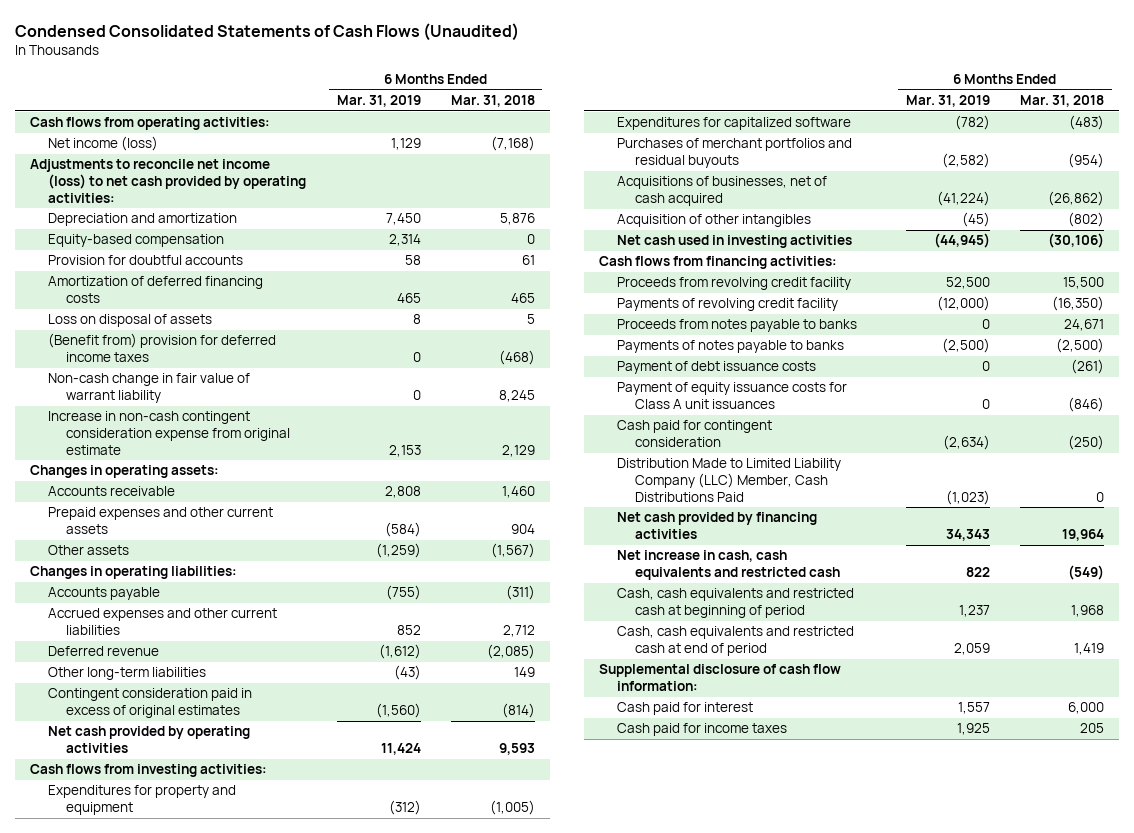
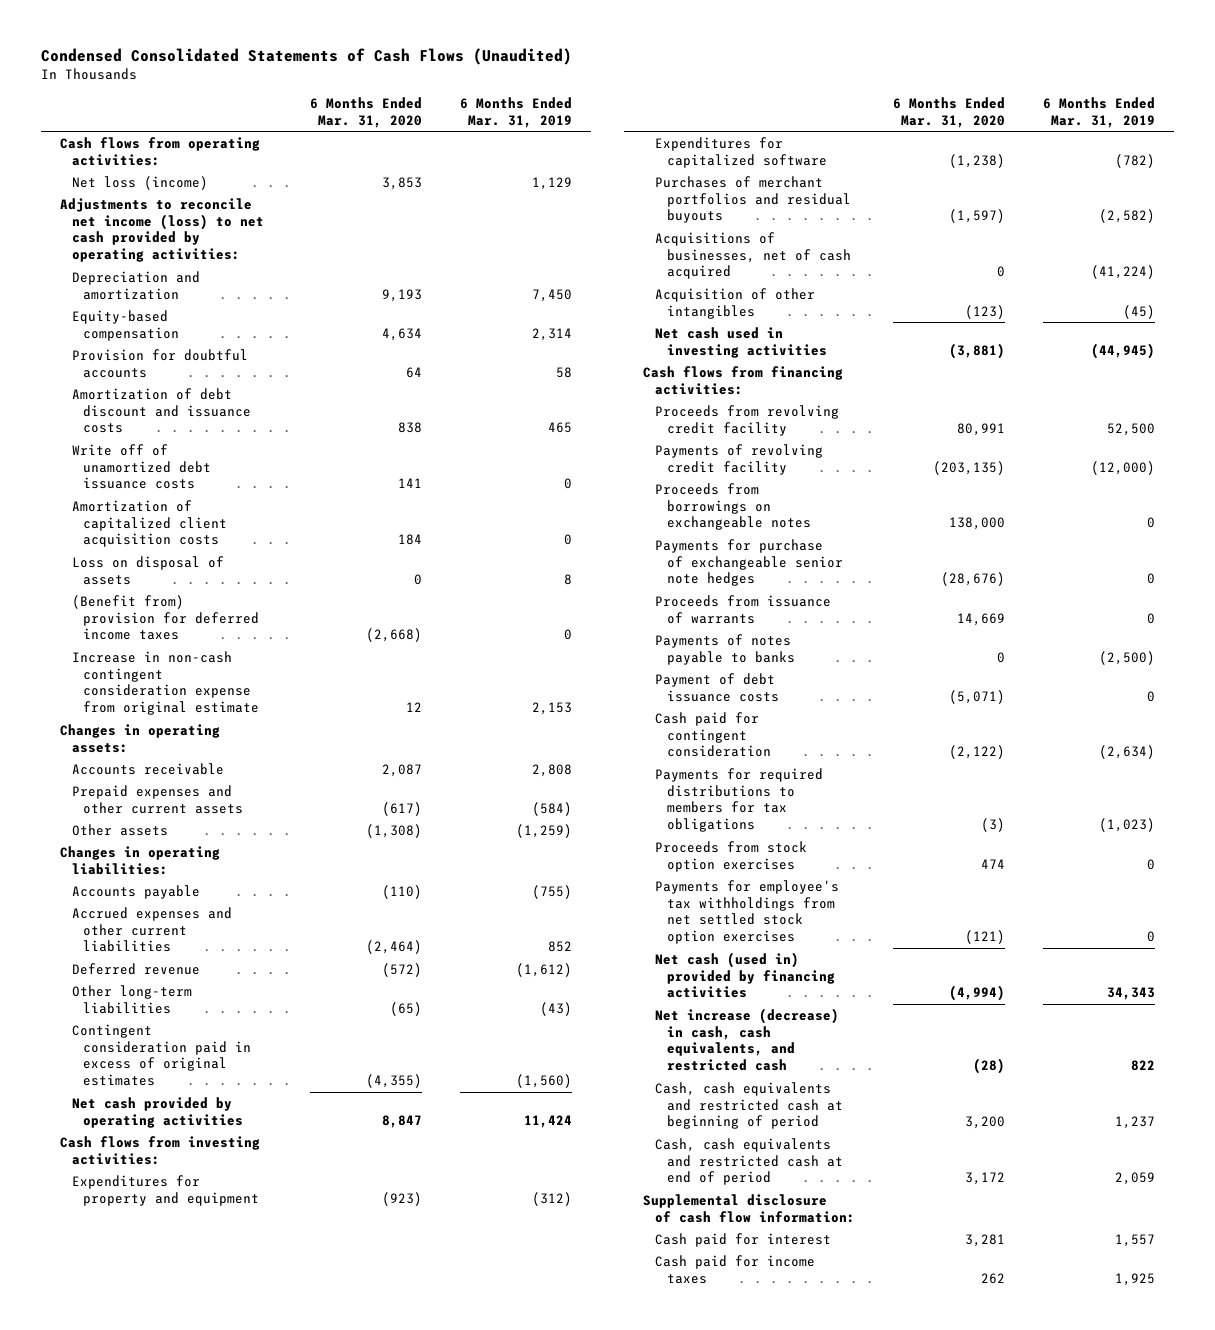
[450,95,535,108] Mar. 31, 2018 -> none
none -> [309,97,422,129] 6 Months Ended Mar. 31, 2020
[48,136,159,152] Net income (loss) -> [71,175,208,190] Net loss (income)
[48,276,264,304] Amortization of deferred financing costs -> [71,387,252,434] Amortization of debt discount and issuance costs
none -> [71,443,212,490] Write off of unamortized debt issuance costs
none -> [71,499,228,548] Amortization of capitalized client acquisition costs
[48,373,251,404] Non-cash change in fair value of warrant liability -> none
[617,319,858,333] Proceeds from notes payable to banks -> none
none -> [655,482,811,531] Proceeds from borrowings on exchangeable notes
none -> [655,538,843,587] Payments for purchase of exchangeable senior note hedges
none -> [655,594,832,624] Proceeds from issuance of warrants
[617,382,848,410] Payment of equity issuance costs for Class A unit issuances -> none
[617,458,842,502] Distribution Made to Limited Liability Company (LLC) Member, Cash Distributions Paid -> [655,767,824,833] Payments for required distributions to members for tax obligations
none -> [655,840,808,872] Proceeds from stock option exercises
none -> [655,879,840,945] Payments for employee's tax withholdings from net settled stock option exercises
[617,512,818,540] Net cash provided by financing activities -> [655,951,835,999] Net cash (used in) provided by financing activities
[617,550,841,581] Net increase in cash, cash equivalents and restricted cash -> [655,1007,840,1072] Net increase (decrease) in cash, cash equivalents, and restricted cash

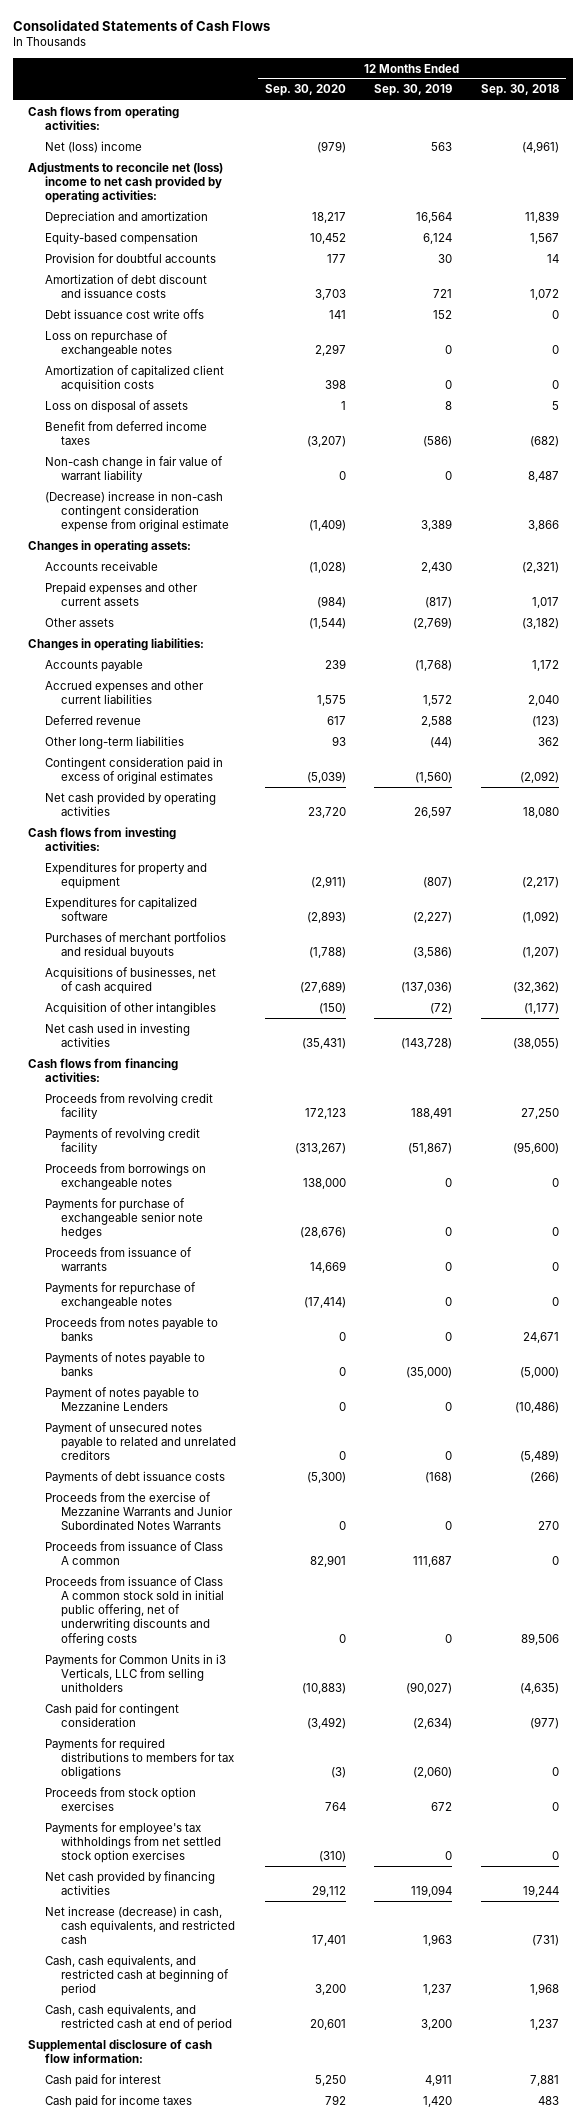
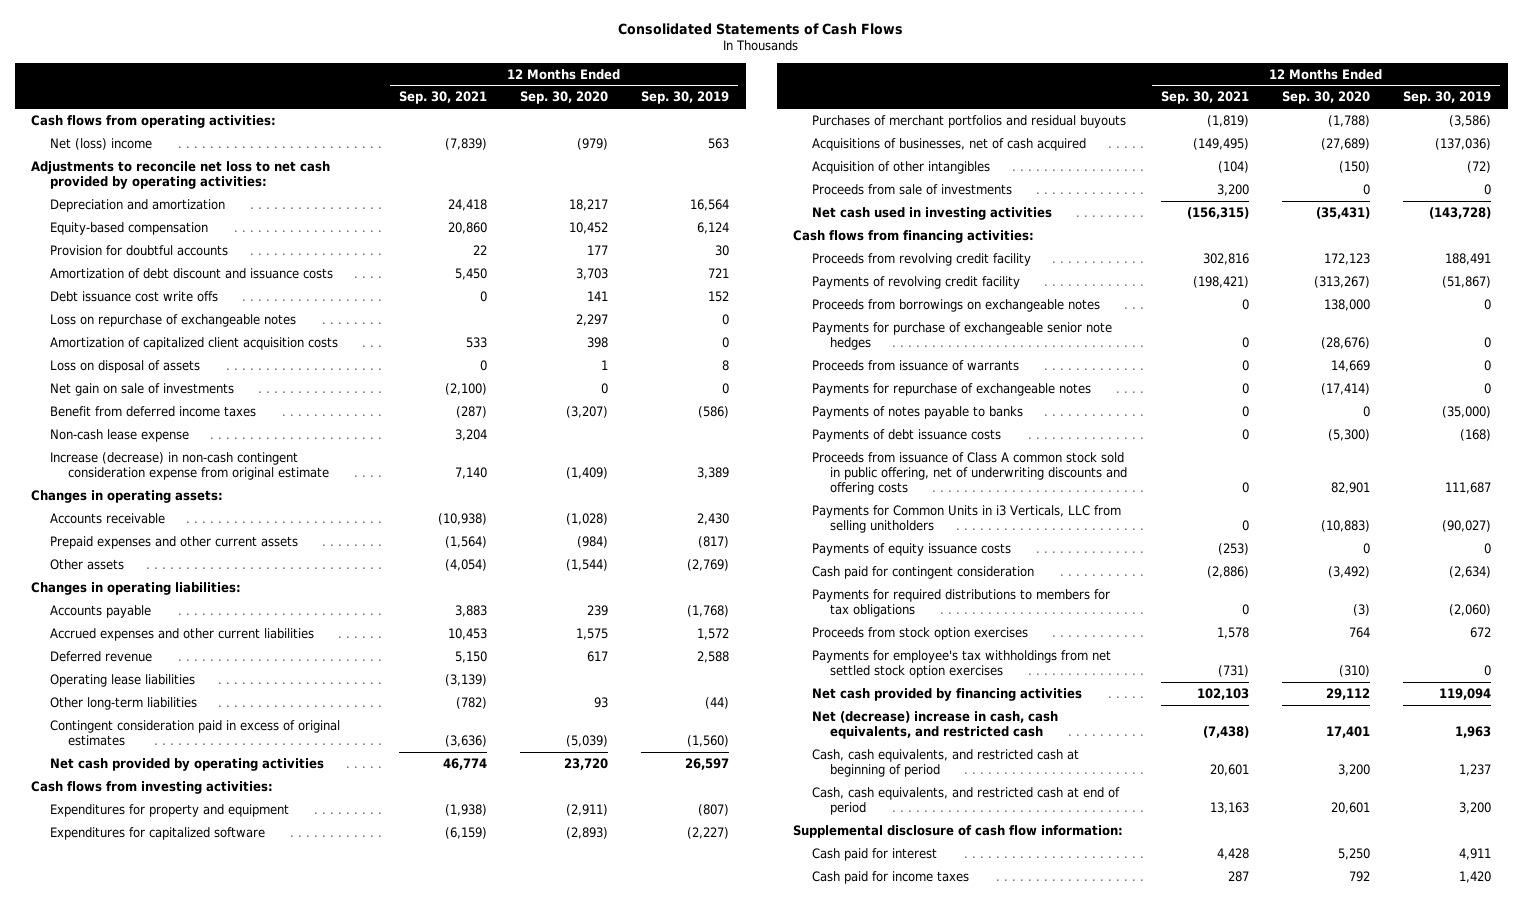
[480,84,559,97] Sep. 30, 2018 -> none
none -> [398,91,487,105] Sep. 30, 2021
[27,161,223,204] Adjustments to reconcile net (loss) income to net cash provided by operating activities: -> [31,160,331,189] Adjustments to reconcile net loss to net cash provided by operating activities:
none -> [49,382,234,396] Net gain on sale of investments
[44,455,223,482] Non-cash change in fair value of warrant liability -> none
none -> [49,428,189,442] Non-cash lease expense
[44,490,230,533] (Decrease) increase in non-cash contingent consideration expense from original estimate -> [49,451,330,480] Increase (decrease) in non-cash contingent consideration expense from original estimate
none -> [49,673,195,687] Operating lease liabilities
none -> [811,183,1012,195] Proceeds from sale of investments
[44,1316,218,1341] Proceeds from notes payable to banks -> none
[44,1386,199,1411] Payment of notes payable to Mezzanine Lenders -> none
[44,1421,237,1461] Payment of unsecured notes payable to related and unrelated creditors -> none
[44,1491,234,1531] Proceeds from the exercise of Mezzanine Warrants and Junior Subordinated Notes Warrants -> none
[44,1575,225,1646] Proceeds from issuance of Class A common stock sold in initial public offering, net of underwriting discounts and offering costs -> none
[44,1540,223,1565] Proceeds from issuance of Class A common -> [811,451,1128,496] Proceeds from issuance of Class A common stock sold in public offering, net of underwriting discounts and offering costs
none -> [811,542,1011,556] Payments of equity issuance costs
[44,1905,236,1945] Net increase (decrease) in cash, cash equivalents, and restricted cash -> [811,710,1058,739] Net (decrease) increase in cash, cash equivalents, and restricted cash

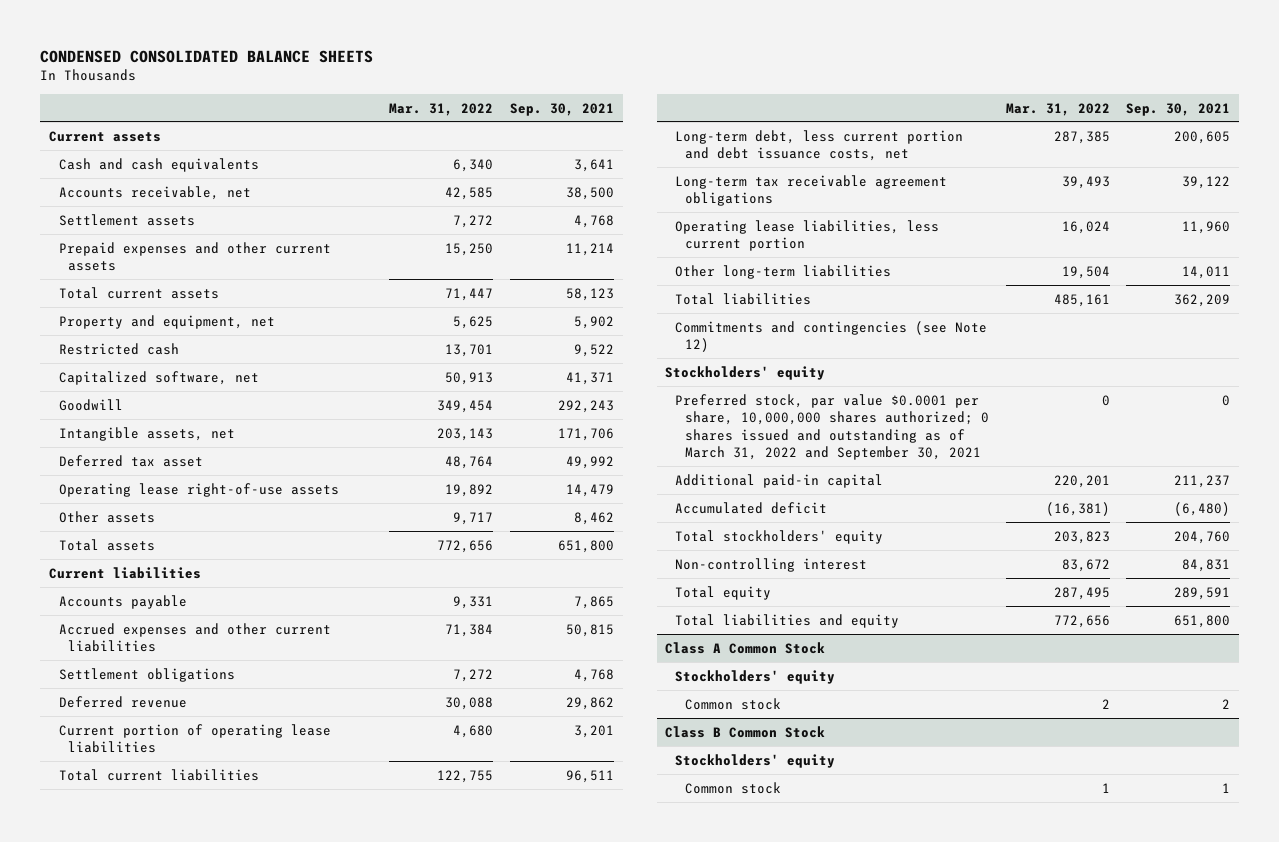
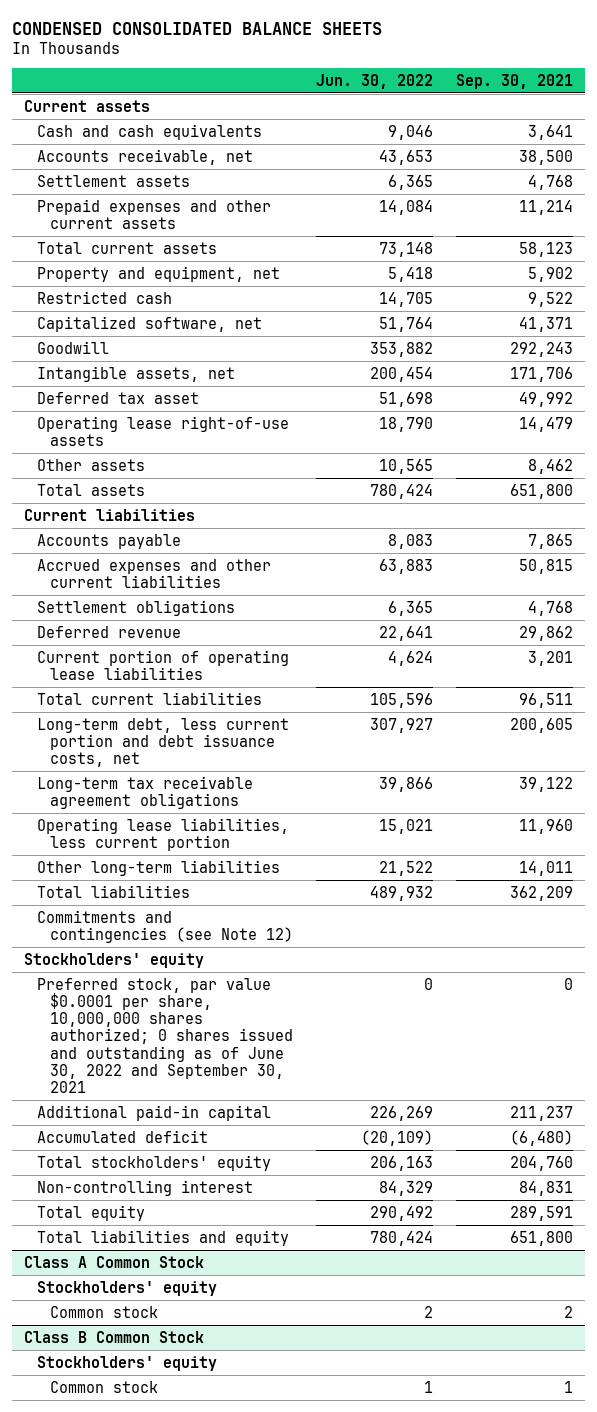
[389,102,494,116] Mar. 31, 2022 -> none
none -> [315,73,433,89] Jun. 30, 2022
[674,393,989,461] Preferred stock, par value $0.0001 per share, 10,000,000 shares authorized; 0 shares issued and outstanding as of March 31, 2022 and September 30, 2021 -> [36,977,293,1094] Preferred stock, par value $0.0001 per share, 10,000,000 shares authorized; 0 shares issued and outstanding as of June 30, 2022 and September 30, 2021

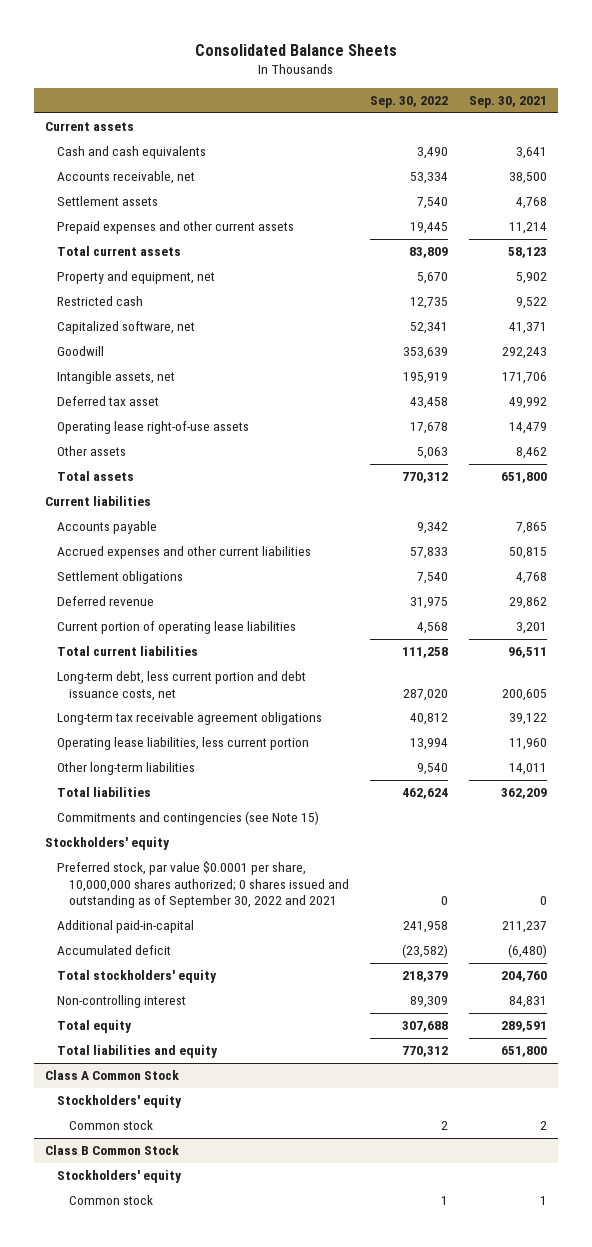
[12,21,383,35] CONDENSED CONSOLIDATED BALANCE SHEETS -> [195,43,398,56] Consolidated Balance Sheets
[315,73,433,89] Jun. 30, 2022 -> none
none -> [370,96,449,109] Sep. 30, 2022
[36,909,293,943] Commitments and contingencies (see Note 12) -> [57,811,320,826] Commitments and contingencies (see Note 15)
[36,977,293,1094] Preferred stock, par value $0.0001 per share, 10,000,000 shares authorized; 0 shares issued and outstanding as of June 30, 2022 and September 30, 2021 -> [57,861,350,909] Preferred stock, par value $0.0001 per share, 10,000,000 shares authorized; 0 shares issued and outstanding as of September 30, 2022 and 2021
[36,1104,271,1121] Additional paid-in capital -> [57,920,195,934] Additional paid-in-capital

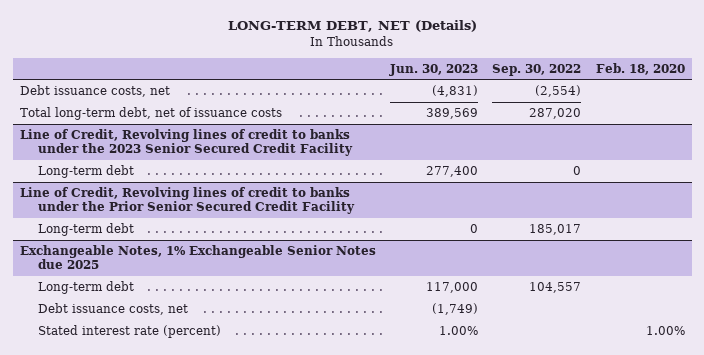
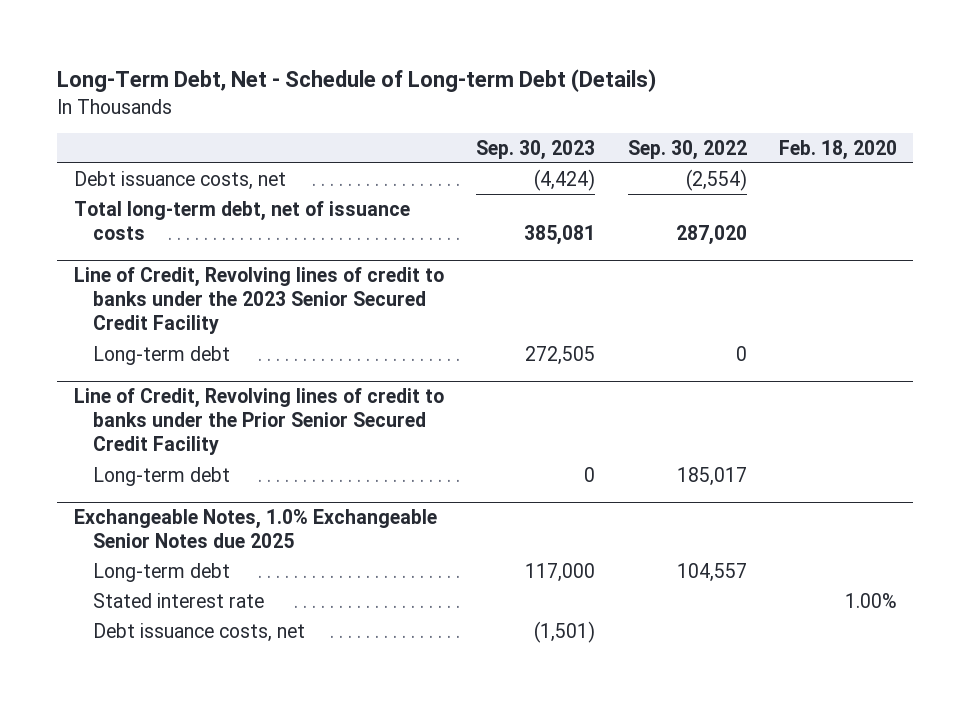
[228,20,478,33] LONG-TERM DEBT, NET (Details) -> [57,69,657,93] Long-Term Debt, Net - Schedule of Long-term Debt (Details)
[389,63,479,76] Jun. 30, 2023 -> none
none -> [476,139,596,160] Sep. 30, 2023
[19,245,376,270] Exchangeable Notes, 1% Exchangeable Senior Notes due 2025 -> [73,509,437,549] Exchangeable Notes, 1.0% Exchangeable Senior Notes due 2025
none -> [92,592,264,608] Stated interest rate
[37,325,221,339] Stated interest rate (percent) -> none

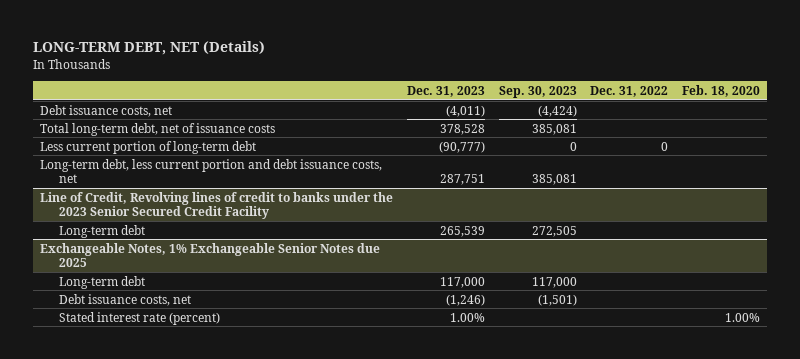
[57,69,657,93] Long-Term Debt, Net - Schedule of Long-term Debt (Details) -> [33,41,266,56] LONG-TERM DEBT, NET (Details)
[627,139,747,160] Sep. 30, 2022 -> none
none -> [406,85,485,97] Dec. 31, 2023
none -> [590,85,669,97] Dec. 31, 2022
none -> [40,140,257,154] Less current portion of long-term debt
none -> [40,158,383,183] Long-term debt, less current portion and debt issuance costs, net
[73,388,444,456] Line of Credit, Revolving lines of credit to banks under the Prior Senior Secured Credit Facility -> none
[92,466,230,486] Long-term debt -> none
[73,509,437,549] Exchangeable Notes, 1.0% Exchangeable Senior Notes due 2025 -> [40,242,381,267] Exchangeable Notes, 1% Exchangeable Senior Notes due 2025
[92,592,264,608] Stated interest rate -> none
none -> [58,311,220,325] Stated interest rate (percent)

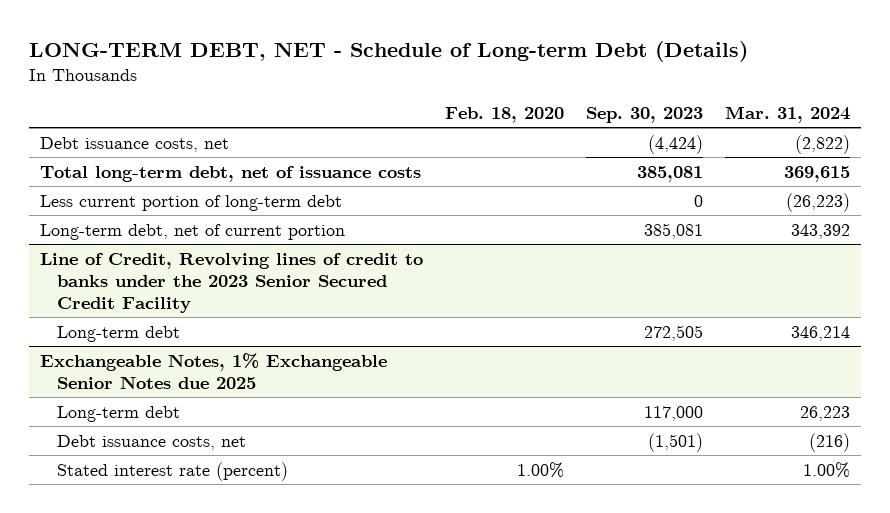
[33,41,266,56] LONG-TERM DEBT, NET (Details) -> [29,40,749,62] LONG-TERM DEBT, NET - Schedule of Long-term Debt (Details)
[406,85,485,97] Dec. 31, 2023 -> none
[590,85,669,97] Dec. 31, 2022 -> none
none -> [724,106,850,124] Mar. 31, 2024
[40,158,383,183] Long-term debt, less current portion and debt issuance costs, net -> [40,223,346,240] Long-term debt, net of current portion

